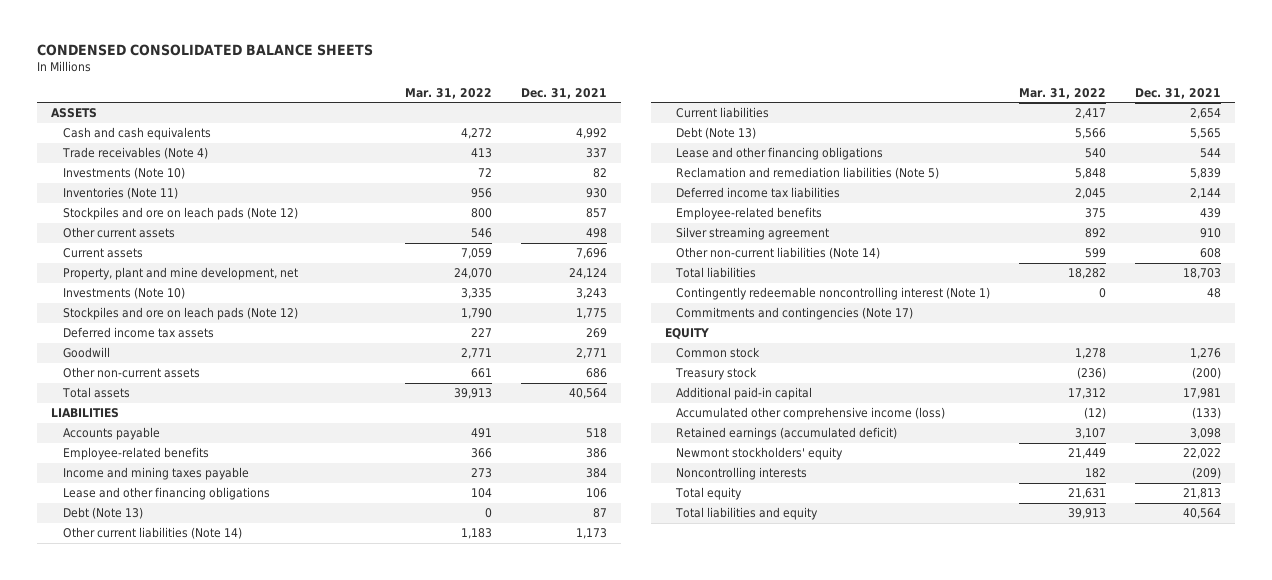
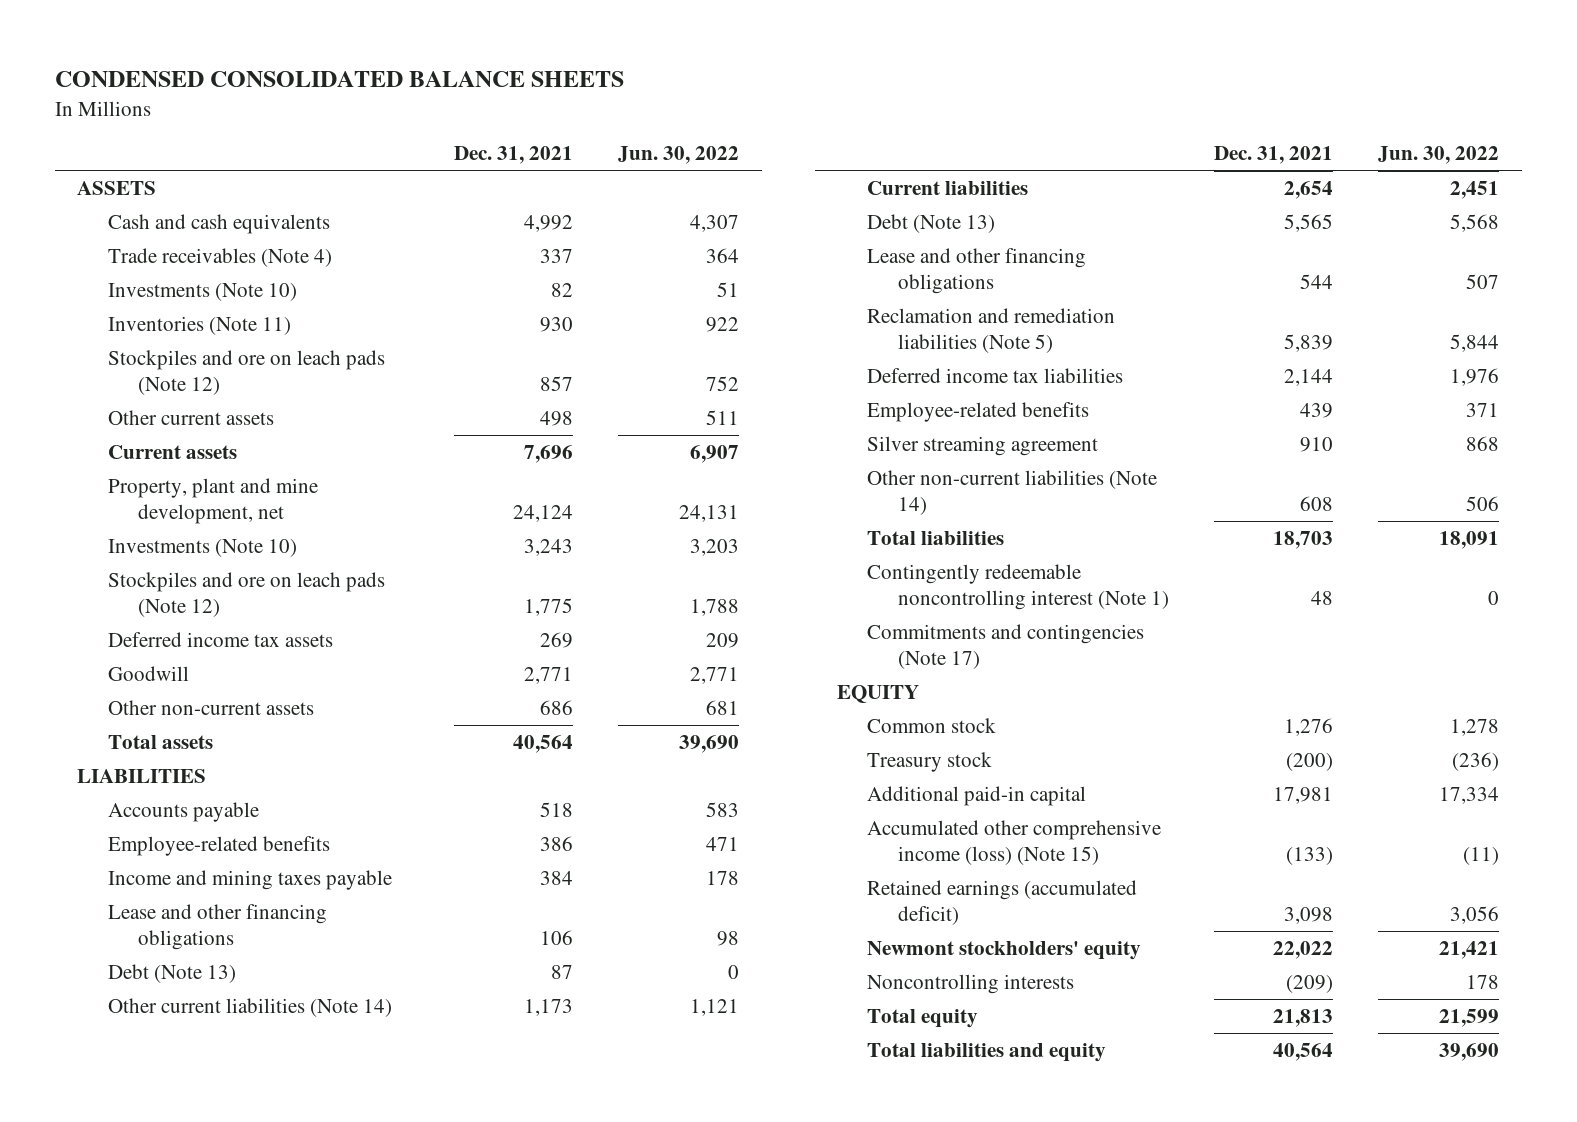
[405,87,493,99] Mar. 31, 2022 -> none
none -> [618,146,740,165] Jun. 30, 2022
[676,407,946,421] Accumulated other comprehensive income (loss) -> [867,819,1162,865] Accumulated other comprehensive income (loss) (Note 15)

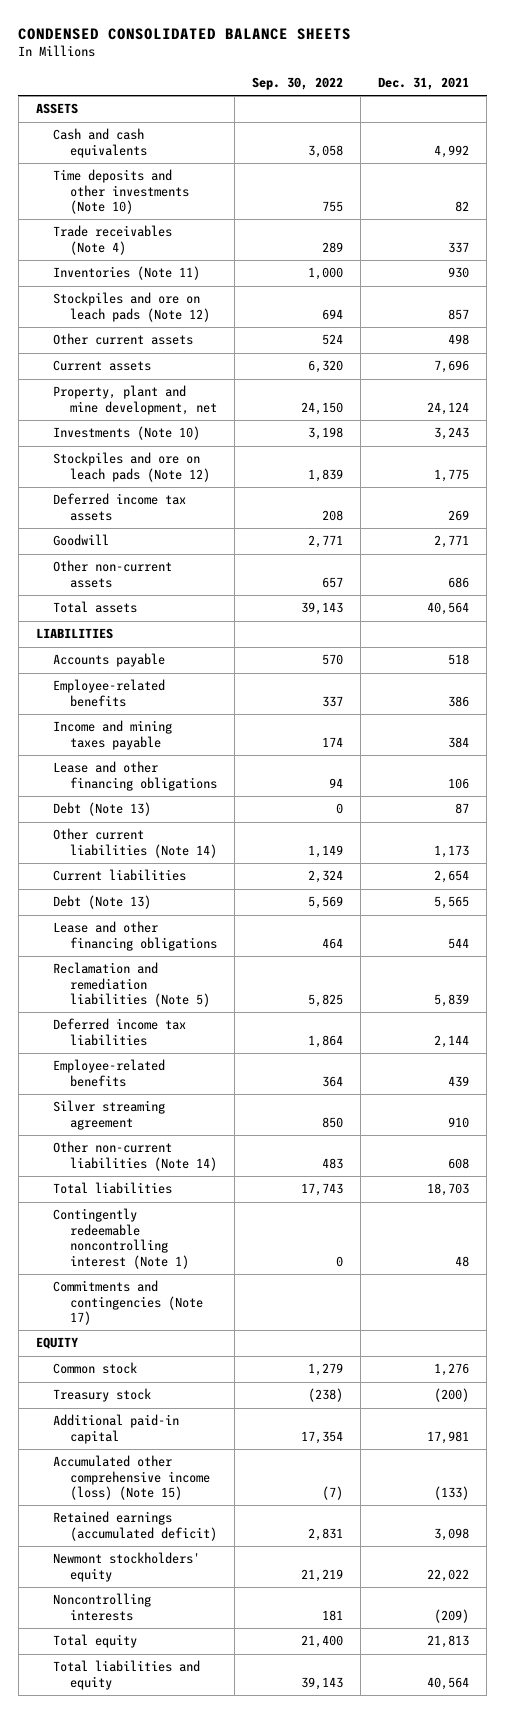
[618,146,740,165] Jun. 30, 2022 -> none
none -> [252,76,344,90] Sep. 30, 2022
none -> [52,169,189,215] Time deposits and other investments (Note 10)
[107,282,297,301] Investments (Note 10) -> none

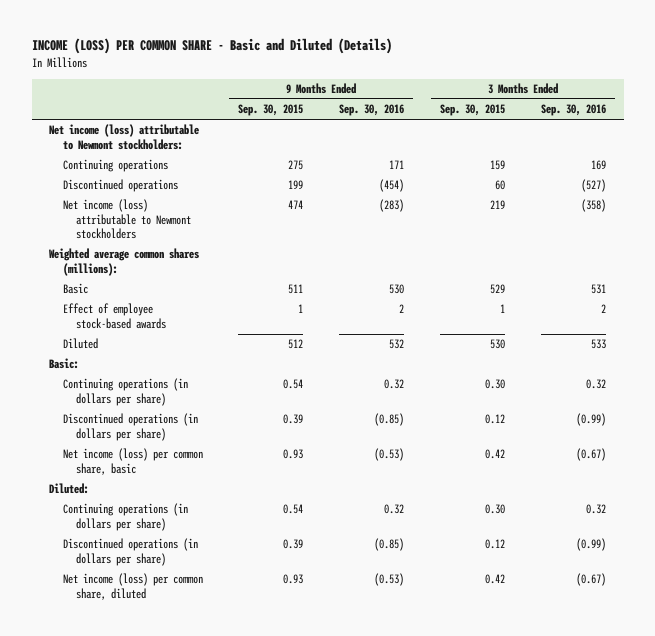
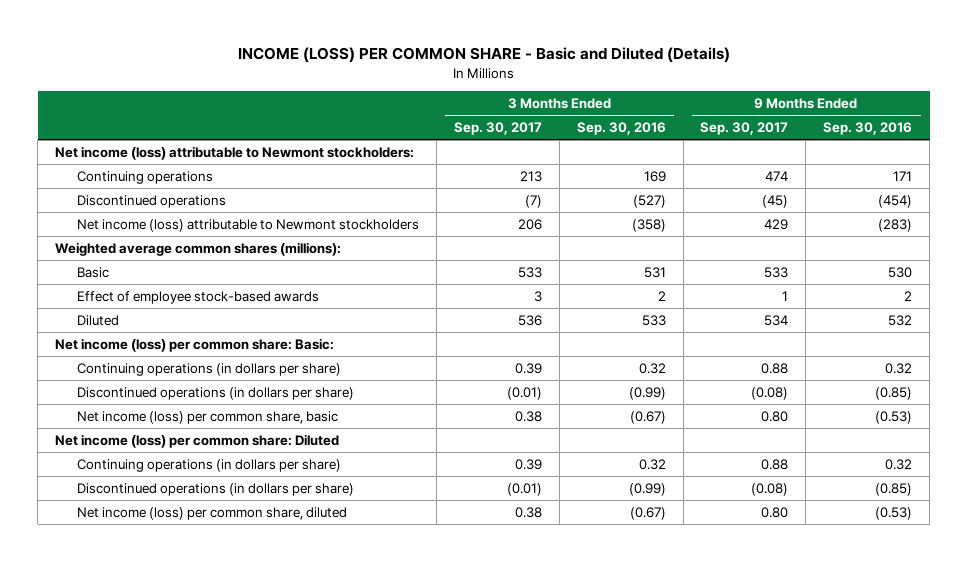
[238,104,304,117] Sep. 30, 2015 -> none
[440,104,506,117] Sep. 30, 2015 -> none
none -> [453,122,542,136] Sep. 30, 2017
none -> [700,122,789,136] Sep. 30, 2017
[49,358,80,370] Basic: -> [55,337,335,352] Net income (loss) per common share: Basic:
[49,483,90,495] Diluted: -> [55,433,340,448] Net income (loss) per common share: Diluted

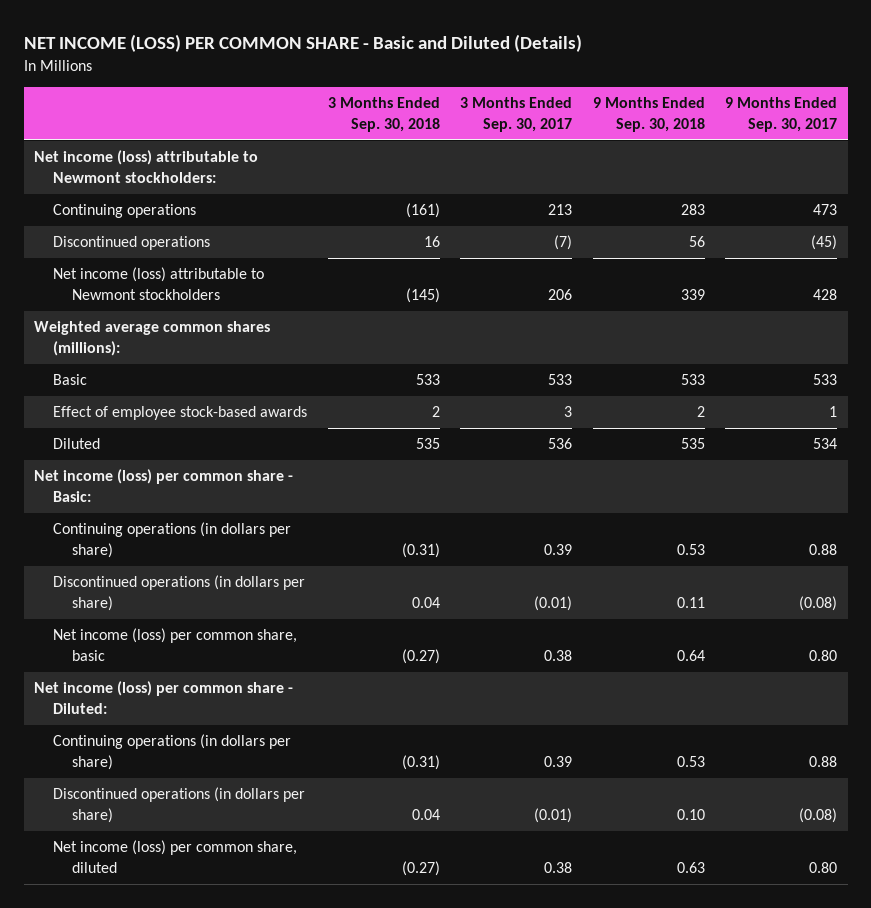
[237,47,730,64] INCOME (LOSS) PER COMMON SHARE - Basic and Diluted (Details) -> [23,33,582,52] NET INCOME (LOSS) PER COMMON SHARE - Basic and Diluted (Details)
[576,122,666,136] Sep. 30, 2016 -> none
[823,122,913,136] Sep. 30, 2016 -> none
none -> [327,97,440,133] 3 Months Ended Sep. 30, 2018
none -> [592,97,705,133] 9 Months Ended Sep. 30, 2018
[765,170,789,181] 474 -> [813,204,838,216] 473
[764,218,789,230] 429 -> [813,289,838,301] 428
[55,337,335,352] Net income (loss) per common share: Basic: -> [33,469,293,503] Net income (loss) per common share - Basic:
[55,433,340,448] Net income (loss) per common share: Diluted -> [33,681,293,715] Net income (loss) per common share - Diluted:

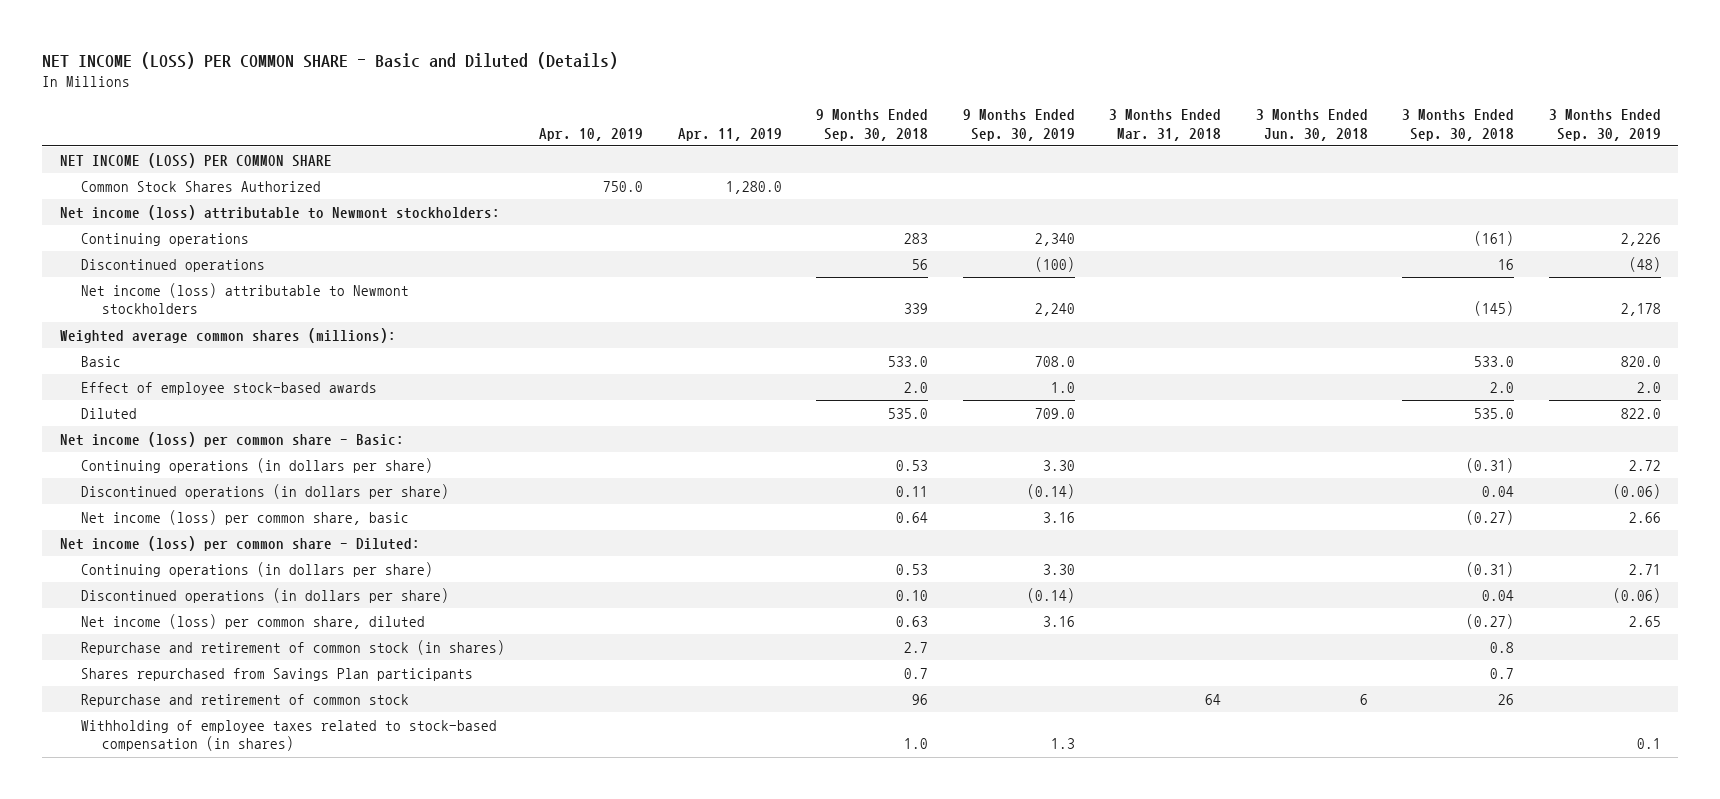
[460,97,573,133] 3 Months Ended Sep. 30, 2017 -> none
[725,97,838,133] 9 Months Ended Sep. 30, 2017 -> none
none -> [539,127,644,141] Apr. 10, 2019
none -> [677,127,782,141] Apr. 11, 2019
none -> [962,108,1075,141] 9 Months Ended Sep. 30, 2019
none -> [1109,108,1222,141] 3 Months Ended Mar. 31, 2018
none -> [1255,108,1368,141] 3 Months Ended Jun. 30, 2018
none -> [1548,108,1661,141] 3 Months Ended Sep. 30, 2019
none -> [59,152,332,168] NET INCOME (LOSS) PER COMMON SHARE
none -> [80,180,321,192] Common Stock Shares Authorized
[415,374,440,386] 533 -> [1474,355,1515,367] 533.0
[680,374,705,386] 533 -> [888,355,929,367] 533.0
[431,406,440,418] 2 -> [1490,381,1515,393] 2.0
[696,406,705,418] 2 -> [904,381,929,393] 2.0
[415,438,440,450] 535 -> [1474,407,1515,419] 535.0
[680,438,705,450] 535 -> [888,407,929,419] 535.0
none -> [80,639,505,655] Repurchase and retirement of common stock (in shares)
none -> [80,667,473,681] Shares repurchased from Savings Plan participants
none -> [80,693,409,707] Repurchase and retirement of common stock
none -> [80,719,497,752] Withholding of employee taxes related to stock-based compensation (in shares)

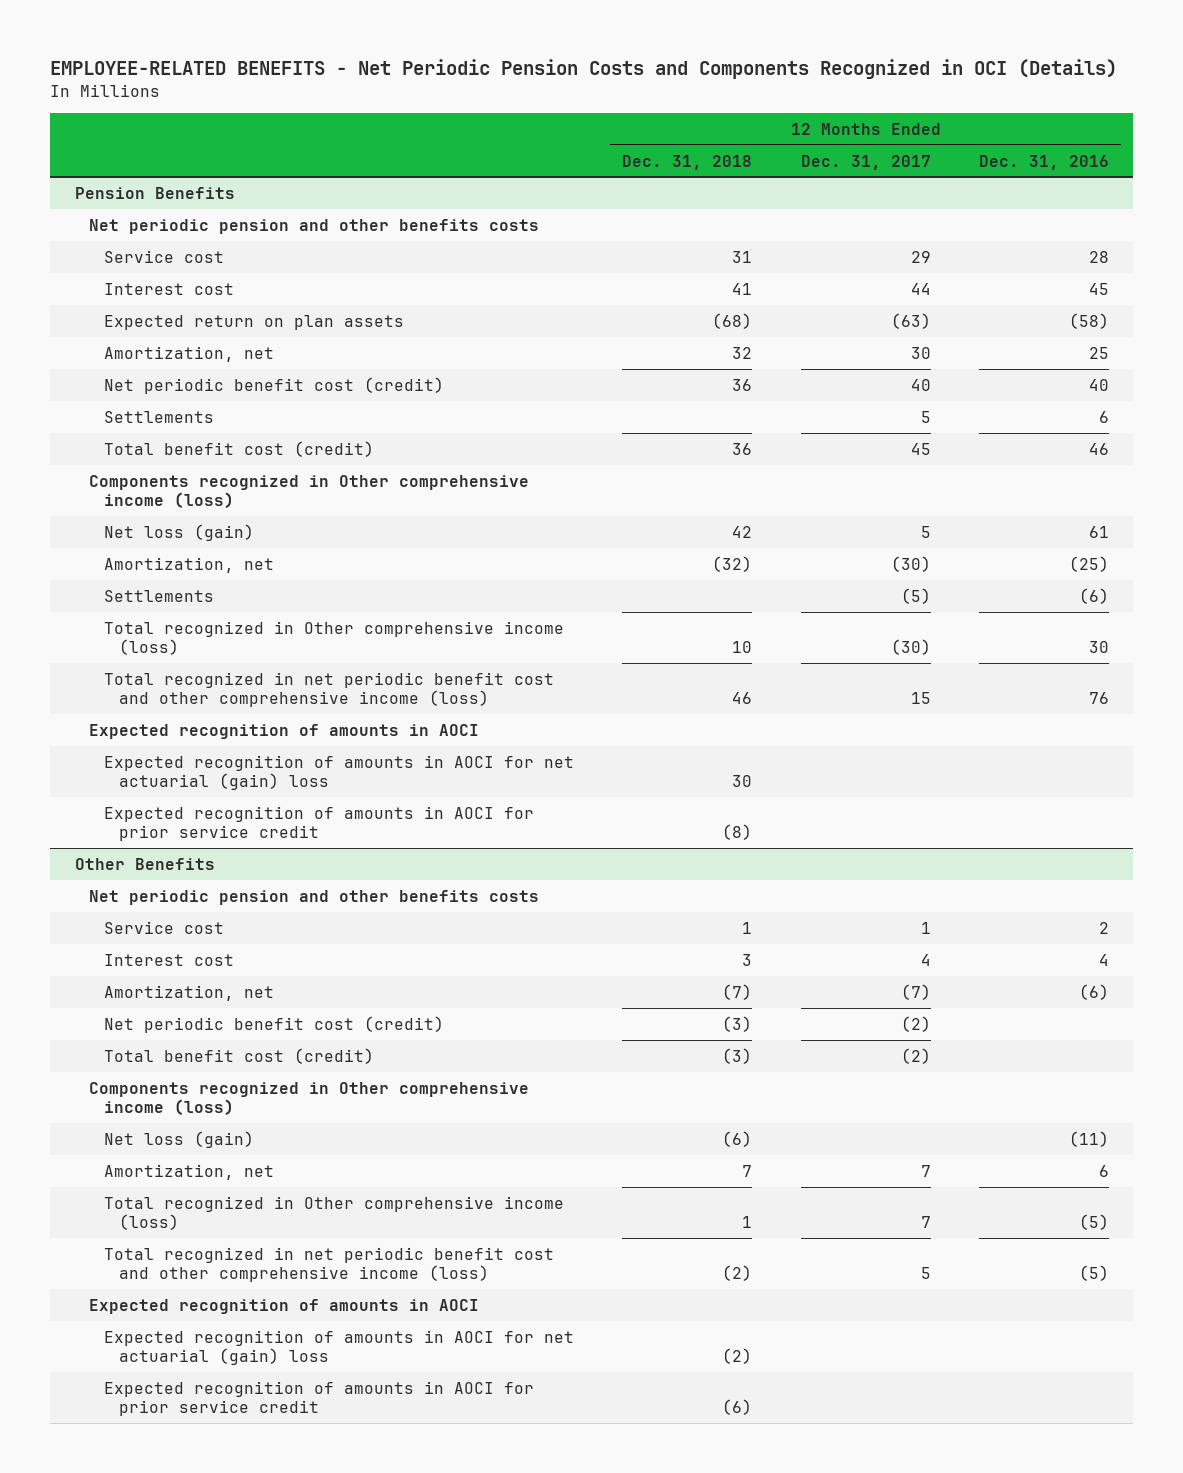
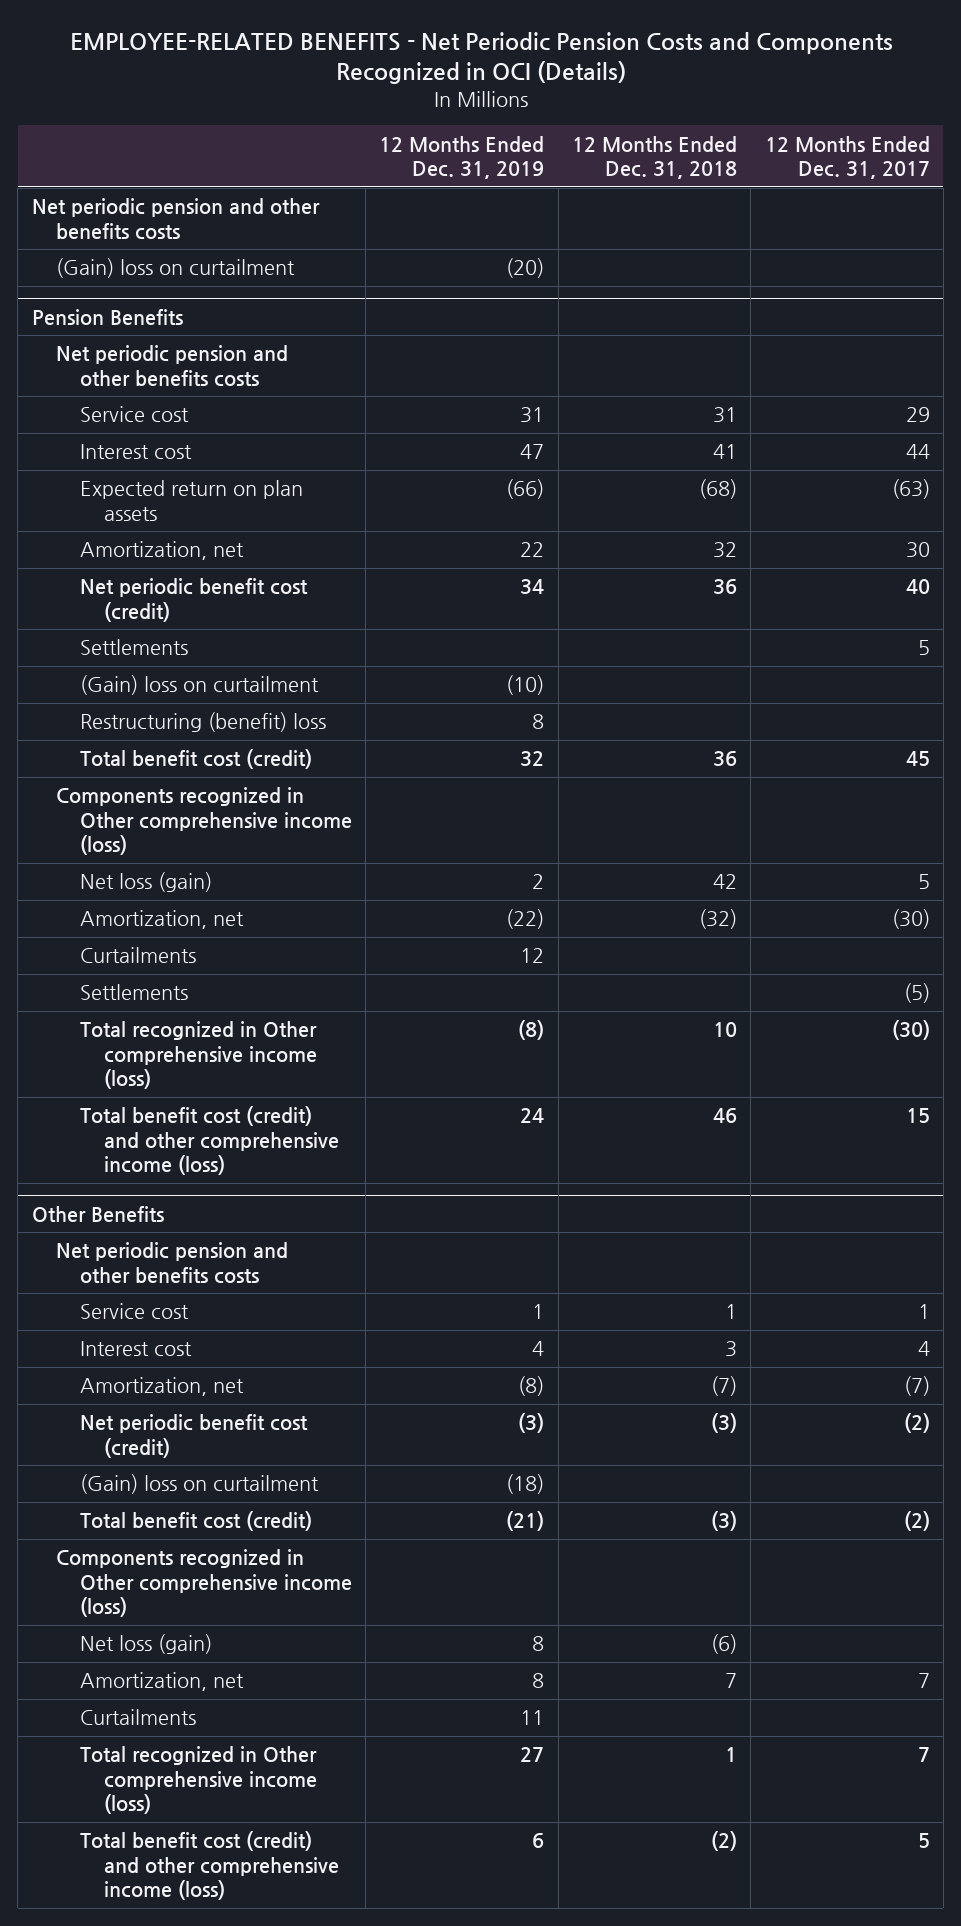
[978,154,1109,170] Dec. 31, 2016 -> none
none -> [379,135,545,180] 12 Months Ended Dec. 31, 2019
none -> [31,198,320,240] Net periodic pension and other benefits costs
none -> [55,258,295,279] (Gain) loss on curtailment
none -> [79,675,319,696] (Gain) loss on curtailment
none -> [79,712,326,733] Restructuring (benefit) loss
none -> [79,947,196,964] Curtailments
[89,723,480,739] Expected recognition of amounts in AOCI -> none
[104,754,575,791] Expected recognition of amounts in AOCI for net actuarial (gain) loss -> none
[104,805,535,842] Expected recognition of amounts in AOCI for prior service credit -> none
[104,671,555,708] Total recognized in net periodic benefit cost and other comprehensive income (loss) -> [79,1106,339,1176] Total benefit cost (credit) and other comprehensive income (loss)
none -> [79,1474,319,1495] (Gain) loss on curtailment
none -> [79,1709,196,1726] Curtailments
[89,1298,480,1314] Expected recognition of amounts in AOCI -> none
[104,1329,575,1366] Expected recognition of amounts in AOCI for net actuarial (gain) loss -> none
[104,1380,535,1417] Expected recognition of amounts in AOCI for prior service credit -> none
[104,1246,555,1283] Total recognized in net periodic benefit cost and other comprehensive income (loss) -> [79,1831,339,1901] Total benefit cost (credit) and other comprehensive income (loss)

